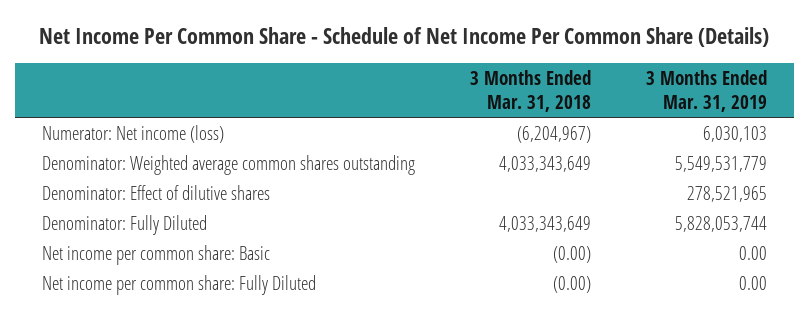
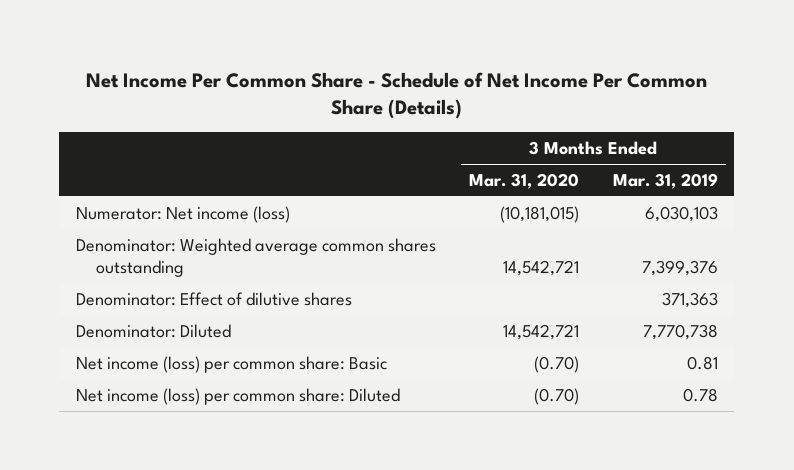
[469,69,591,112] 3 Months Ended Mar. 31, 2018 -> none
none -> [469,172,580,189] Mar. 31, 2020
[674,155,767,172] 5,549,531,779 -> [641,260,718,277] 7,399,376
[686,185,767,202] 278,521,965 -> [661,291,718,308] 371,363
[42,214,208,235] Denominator: Fully Diluted -> [75,323,231,338] Denominator: Diluted
[674,215,767,232] 5,828,053,744 -> [642,323,718,340] 7,770,738
[42,244,271,265] Net income per common share: Basic -> [75,355,387,373] Net income (loss) per common share: Basic
[738,245,767,260] 0.00 -> [686,355,718,370] 0.81
[42,274,317,295] Net income per common share: Fully Diluted -> [75,387,400,405] Net income (loss) per common share: Diluted
[738,275,767,290] 0.00 -> [682,387,718,402] 0.78

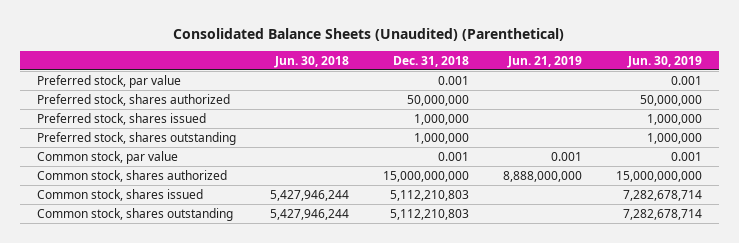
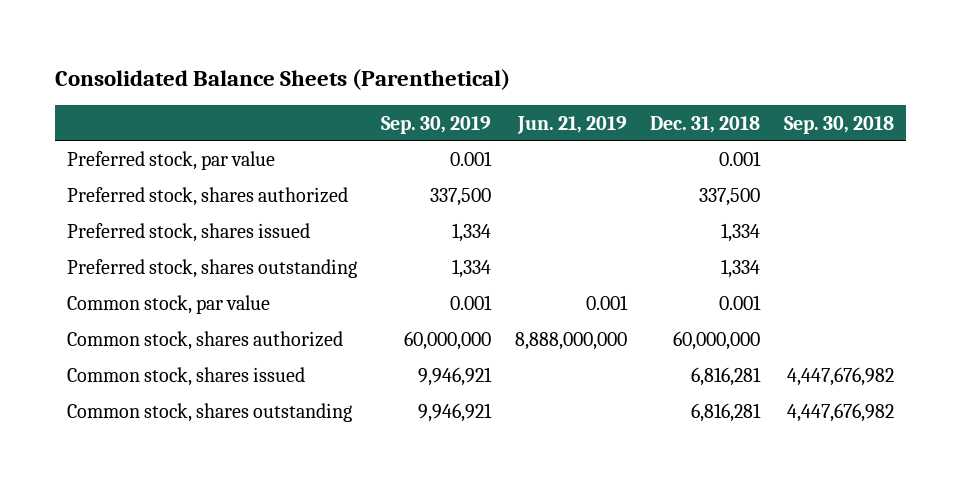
[173,27,565,41] Consolidated Balance Sheets (Unaudited) (Parenthetical) -> [55,68,511,90] Consolidated Balance Sheets (Parenthetical)
[273,55,349,68] Jun. 30, 2018 -> none
[626,55,702,68] Jun. 30, 2019 -> none
none -> [380,115,491,134] Sep. 30, 2019
none -> [783,115,894,134] Sep. 30, 2018
[406,95,469,107] 50,000,000 -> [699,188,761,207] 337,500
[413,114,469,126] 1,000,000 -> [721,223,761,243] 1,334
[413,133,469,145] 1,000,000 -> [721,259,761,279] 1,334
[382,171,469,183] 15,000,000,000 -> [673,331,761,351] 60,000,000
[389,190,469,202] 5,112,210,803 -> [691,367,762,387] 6,816,281
[389,209,469,221] 5,112,210,803 -> [691,403,762,423] 6,816,281

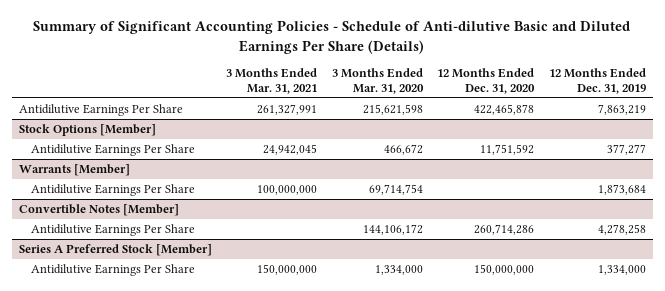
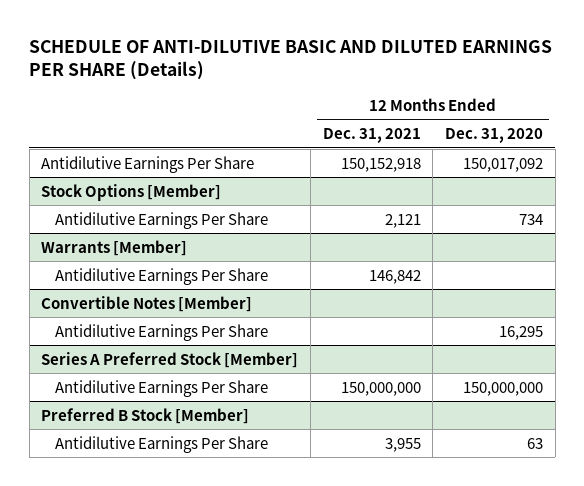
[33,20,631,54] Summary of Significant Accounting Policies - Schedule of Anti-dilutive Basic and Diluted Earnings Per Share (Details) -> [29,39,553,81] SCHEDULE OF ANTI-DILUTIVE BASIC AND DILUTED EARNINGS PER SHARE (Details)
[226,68,318,94] 3 Months Ended Mar. 31, 2021 -> none
[331,68,424,94] 3 Months Ended Mar. 31, 2020 -> none
[548,68,646,94] 12 Months Ended Dec. 31, 2019 -> none
none -> [322,128,421,144] Dec. 31, 2021
[474,104,535,116] 422,465,878 -> [462,157,543,172] 150,017,092
[480,144,535,156] 11,751,592 -> [518,213,543,225] 734
[474,224,535,236] 260,714,286 -> [498,325,543,340] 16,295
none -> [41,407,250,424] Preferred B Stock [Member]
none -> [55,435,269,453] Antidilutive Earnings Per Share

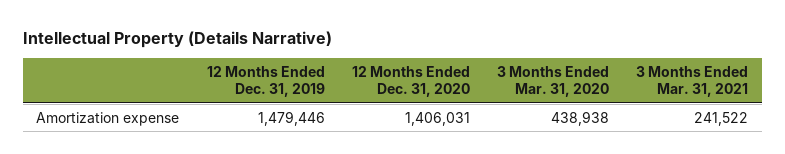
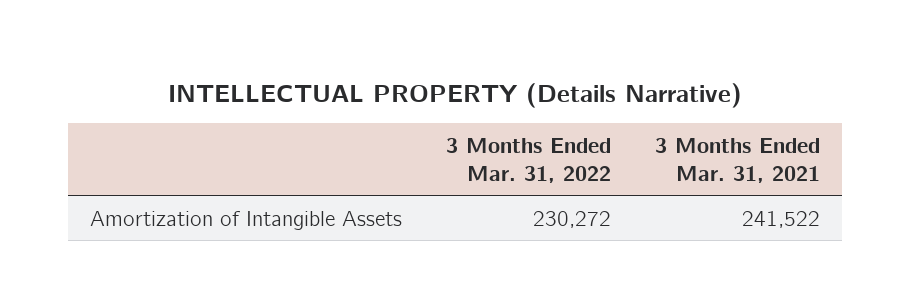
[22,31,332,49] Intellectual Property (Details Narrative) -> [168,82,743,108] INTELLECTUAL PROPERTY (Details Narrative)
[206,65,325,98] 12 Months Ended Dec. 31, 2019 -> none
[351,65,470,98] 12 Months Ended Dec. 31, 2020 -> none
[497,65,610,98] 3 Months Ended Mar. 31, 2020 -> none
none -> [446,137,612,183] 3 Months Ended Mar. 31, 2022
[36,111,180,126] Amortization expense -> [90,210,403,230] Amortization of Intangible Assets

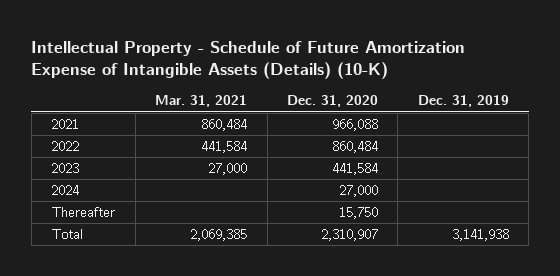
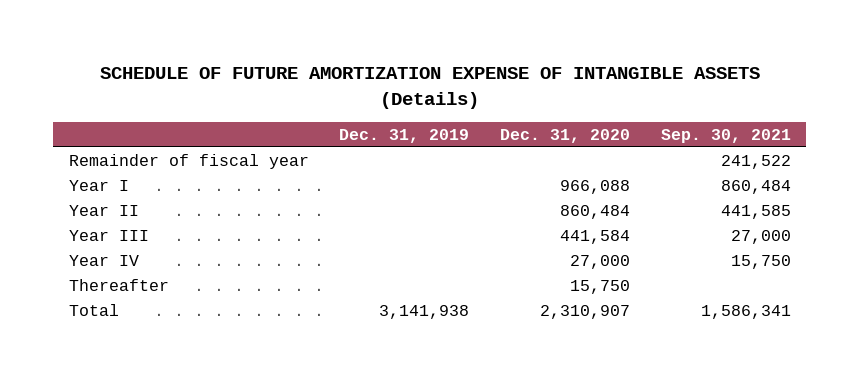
[31,41,466,80] Intellectual Property - Schedule of Future Amortization Expense of Intangible Assets (Details) (10-K) -> [99,67,760,110] SCHEDULE OF FUTURE AMORTIZATION EXPENSE OF INTANGIBLE ASSETS (Details)
[155,95,248,108] Mar. 31, 2021 -> none
none -> [660,128,791,143] Sep. 30, 2021
none -> [68,154,309,170] Remainder of fiscal year
[51,118,80,129] 2021 -> [68,180,129,192] Year I
[51,140,80,151] 2022 -> [68,205,139,217] Year II
[51,162,80,173] 2023 -> [68,230,149,242] Year III
[51,184,80,195] 2024 -> [68,255,139,267] Year IV

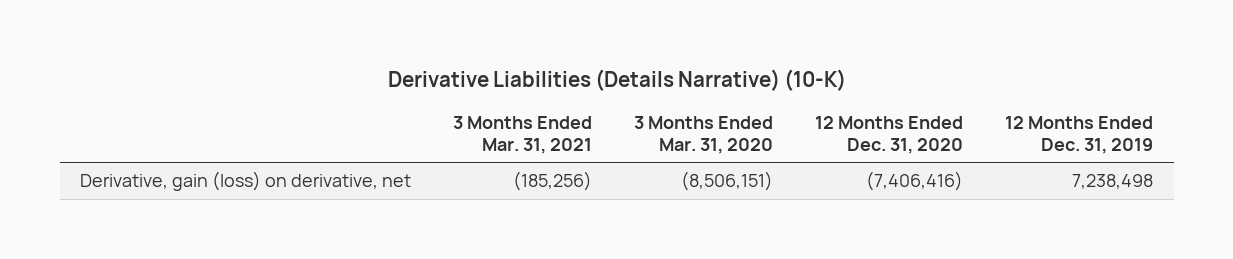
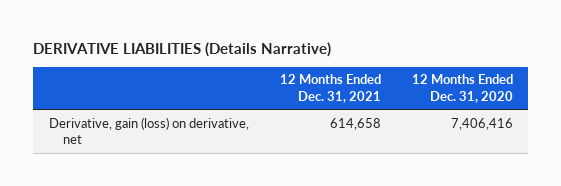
[387,69,846,92] Derivative Liabilities (Details Narrative) (10-K) -> [33,41,332,57] DERIVATIVE LIABILITIES (Details Narrative)
[453,116,593,154] 3 Months Ended Mar. 31, 2021 -> none
[634,116,774,154] 3 Months Ended Mar. 31, 2020 -> none
[1004,116,1153,154] 12 Months Ended Dec. 31, 2019 -> none
none -> [279,74,381,104] 12 Months Ended Dec. 31, 2021
[865,171,963,192] (7,406,416) -> [450,117,513,130] 7,406,416

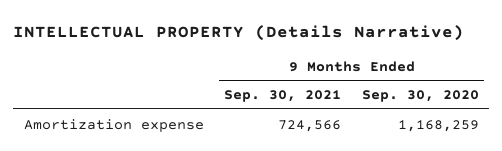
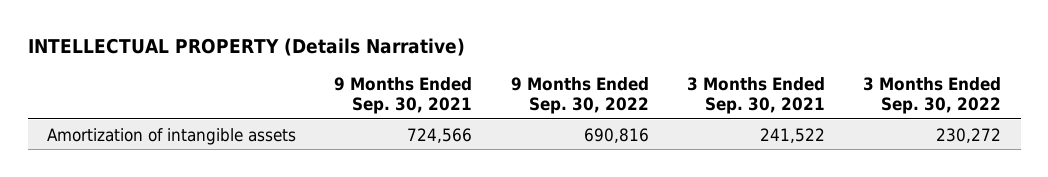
[361,90,479,103] Sep. 30, 2020 -> none
none -> [510,76,649,115] 9 Months Ended Sep. 30, 2022
none -> [686,76,825,115] 3 Months Ended Sep. 30, 2021
none -> [863,76,1002,115] 3 Months Ended Sep. 30, 2022
[23,118,204,132] Amortization expense -> [46,127,296,145] Amortization of intangible assets

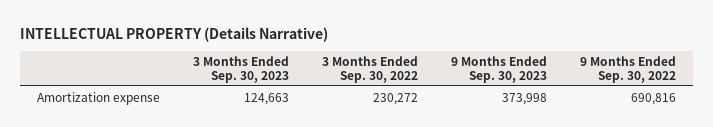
[334,76,473,115] 9 Months Ended Sep. 30, 2021 -> none
[686,76,825,115] 3 Months Ended Sep. 30, 2021 -> none
none -> [192,55,289,83] 3 Months Ended Sep. 30, 2023
none -> [451,55,548,83] 9 Months Ended Sep. 30, 2023
[46,127,296,145] Amortization of intangible assets -> [36,91,160,105] Amortization expense

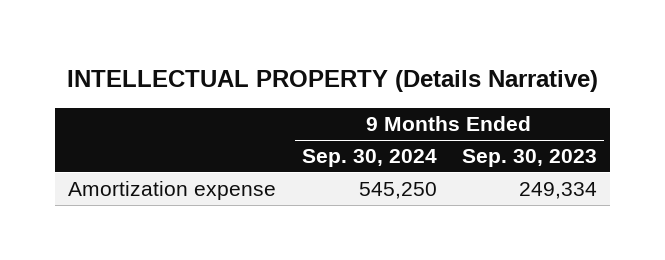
[192,55,289,83] 3 Months Ended Sep. 30, 2023 -> none
[322,55,419,83] 3 Months Ended Sep. 30, 2022 -> none
[580,55,677,83] 9 Months Ended Sep. 30, 2022 -> none
none -> [301,149,437,168] Sep. 30, 2024
[502,92,548,105] 373,998 -> [519,182,598,200] 249,334

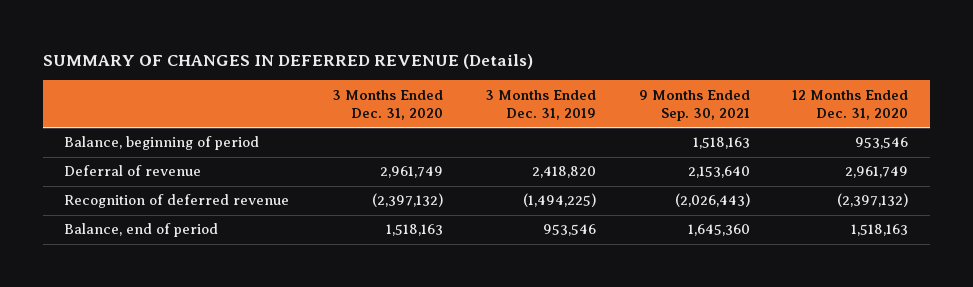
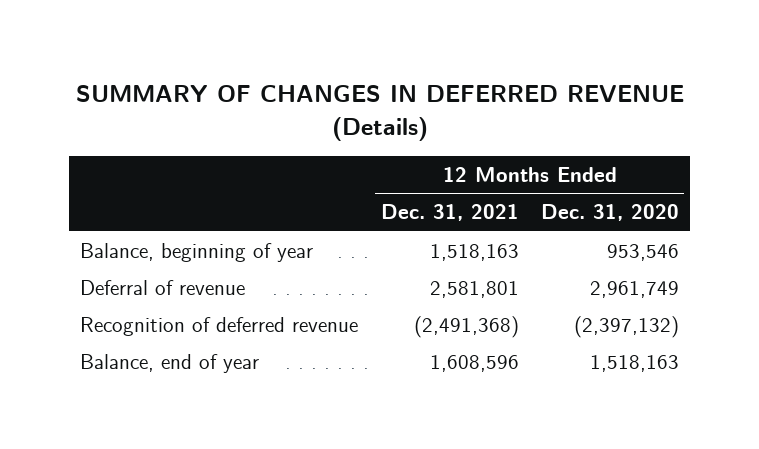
[331,89,443,121] 3 Months Ended Dec. 31, 2020 -> none
[485,89,597,121] 3 Months Ended Dec. 31, 2019 -> none
[638,89,750,122] 9 Months Ended Sep. 30, 2021 -> none
none -> [380,204,519,222] Dec. 31, 2021
[64,136,260,151] Balance, beginning of period -> [80,243,314,263] Balance, beginning of year
[64,223,219,238] Balance, end of period -> [80,354,260,374] Balance, end of year

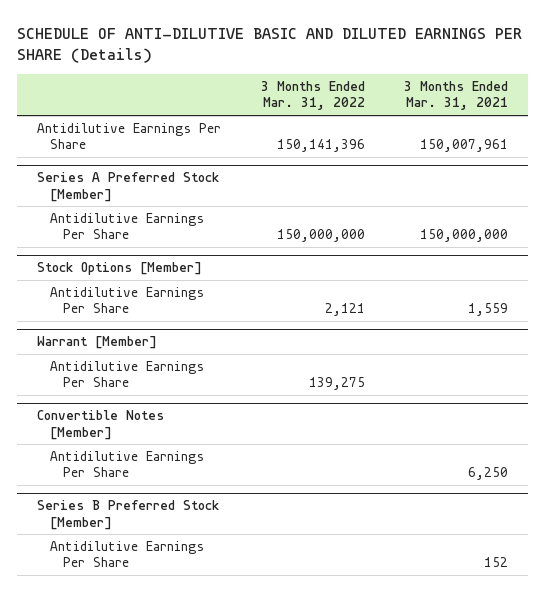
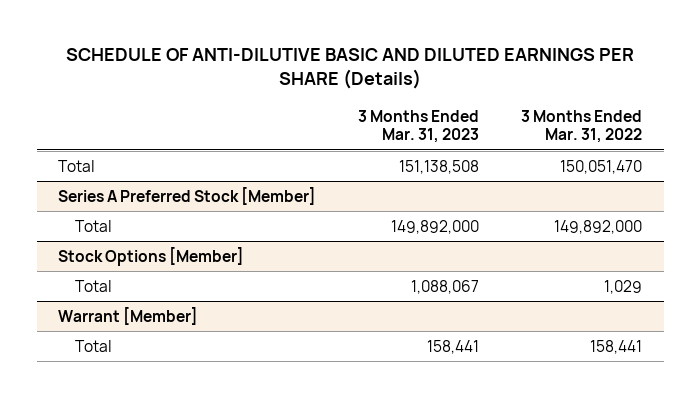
[403,81,508,111] 3 Months Ended Mar. 31, 2021 -> none
none -> [358,109,480,144] 3 Months Ended Mar. 31, 2023
[37,123,222,150] Antidilutive Earnings Per Share -> none
none -> [57,159,95,172] Total
[49,213,204,240] Antidilutive Earnings Per Share -> none
none -> [75,219,113,232] Total
[49,287,204,314] Antidilutive Earnings Per Share -> none
none -> [75,279,113,292] Total
[49,361,204,388] Antidilutive Earnings Per Share -> none
[37,410,165,440] Convertible Notes [Member] -> none
[49,451,204,478] Antidilutive Earnings Per Share -> none
[37,500,220,530] Series B Preferred Stock [Member] -> none
[49,541,204,568] Antidilutive Earnings Per Share -> none
none -> [75,339,113,352] Total

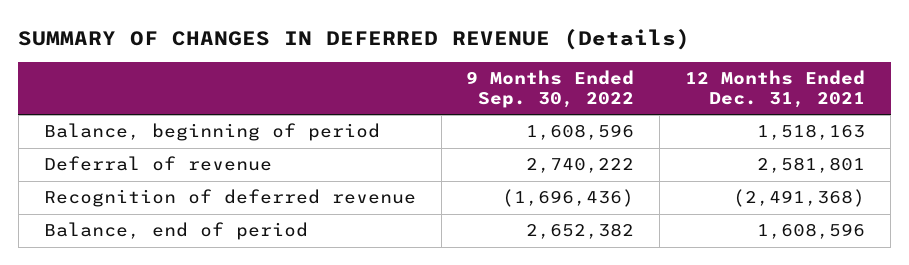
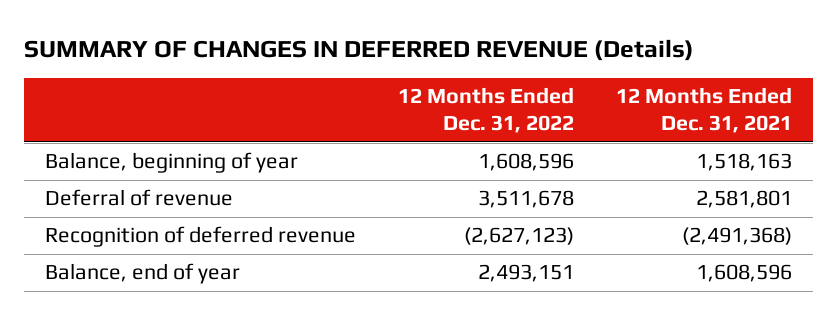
[466,70,635,108] 9 Months Ended Sep. 30, 2022 -> none
none -> [397,87,574,134] 12 Months Ended Dec. 31, 2022
[43,123,380,142] Balance, beginning of period -> [44,152,298,174] Balance, beginning of year
[43,222,308,241] Balance, end of period -> [44,263,240,285] Balance, end of year

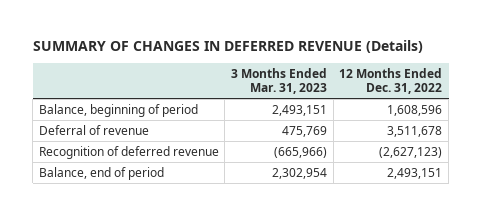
[615,87,792,134] 12 Months Ended Dec. 31, 2021 -> none
none -> [231,68,328,95] 3 Months Ended Mar. 31, 2023
[44,152,298,174] Balance, beginning of year -> [38,103,198,117] Balance, beginning of period
[44,263,240,285] Balance, end of year -> [38,166,164,180] Balance, end of period

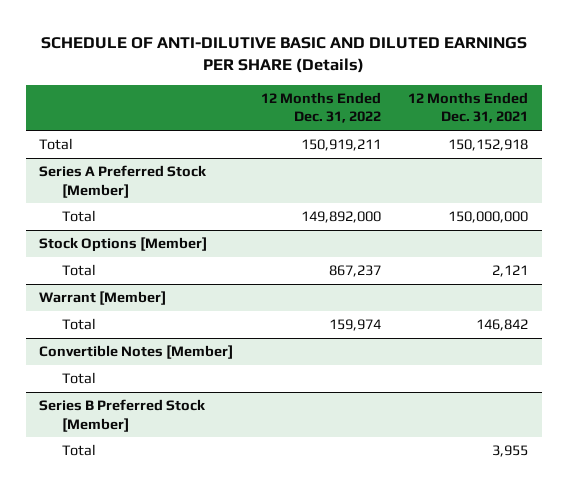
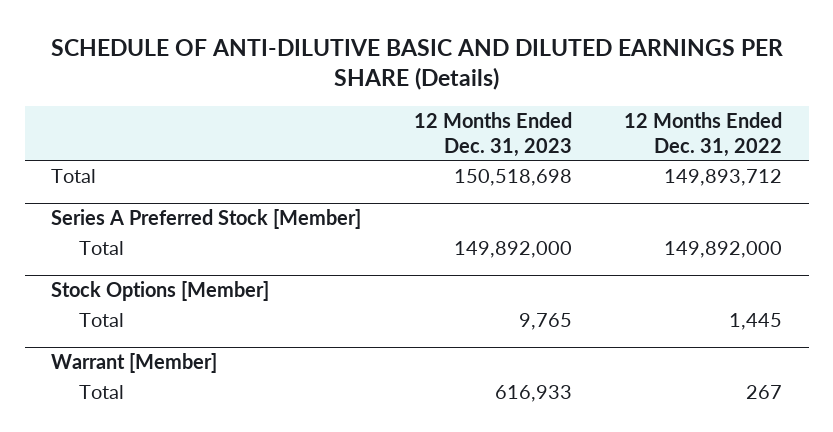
[407,91,528,124] 12 Months Ended Dec. 31, 2021 -> none
none -> [413,111,572,157] 12 Months Ended Dec. 31, 2023
[300,139,381,152] 150,919,211 -> [664,168,783,186] 149,893,712
[328,265,381,278] 867,237 -> [729,312,783,330] 1,445
[39,345,234,360] Convertible Notes [Member] -> none
[62,372,97,385] Total -> none
[39,399,207,432] Series B Preferred Stock [Member] -> none
[62,444,97,457] Total -> none
[328,319,381,332] 159,974 -> [746,384,783,399] 267

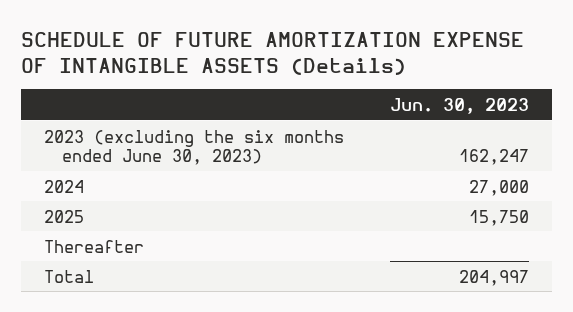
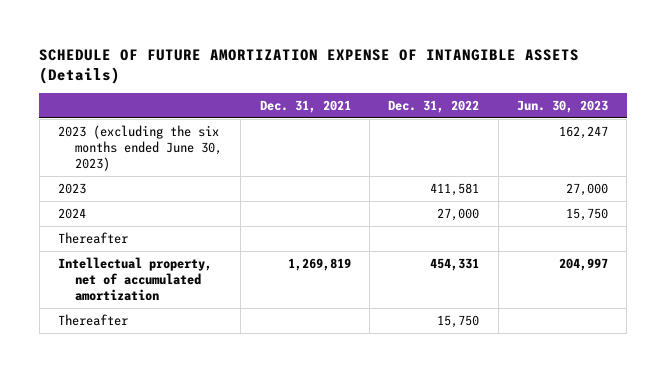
none -> [259,100,351,114] Dec. 31, 2021
none -> [388,100,480,114] Dec. 31, 2022
[43,209,84,223] 2025 -> none
none -> [58,182,87,194] 2023
[468,179,529,196] 27,000 -> [565,207,608,221] 15,750
[43,269,94,283] Total -> [58,256,213,302] Intellectual property, net of accumulated amortization
none -> [58,313,129,326] Thereafter

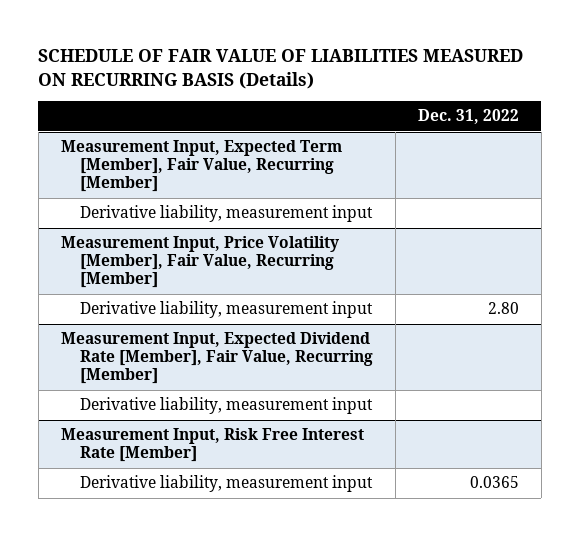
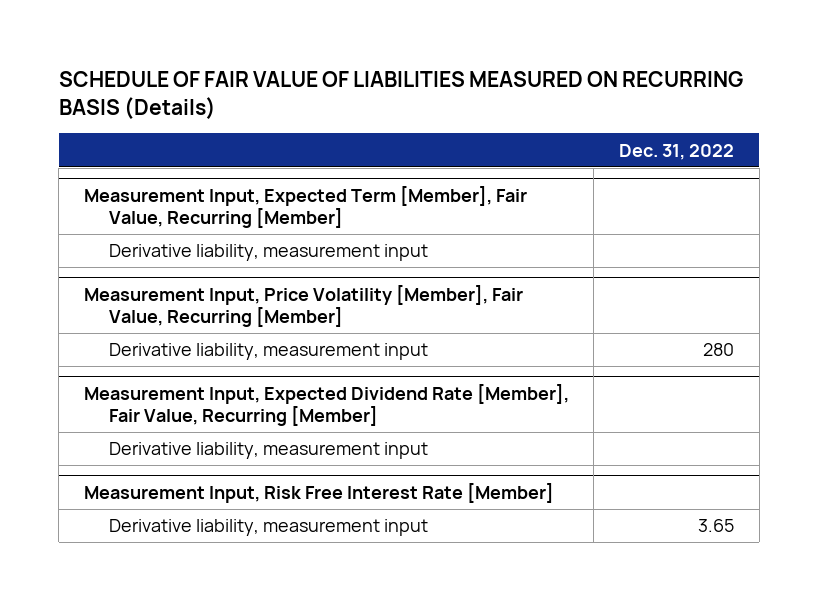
[487,302,519,315] 2.80 -> [703,343,735,357] 280
[469,476,519,489] 0.0365 -> [698,519,735,533] 3.65

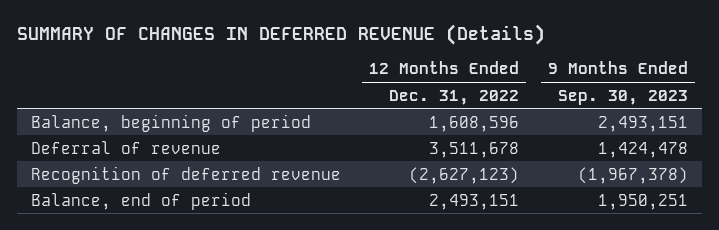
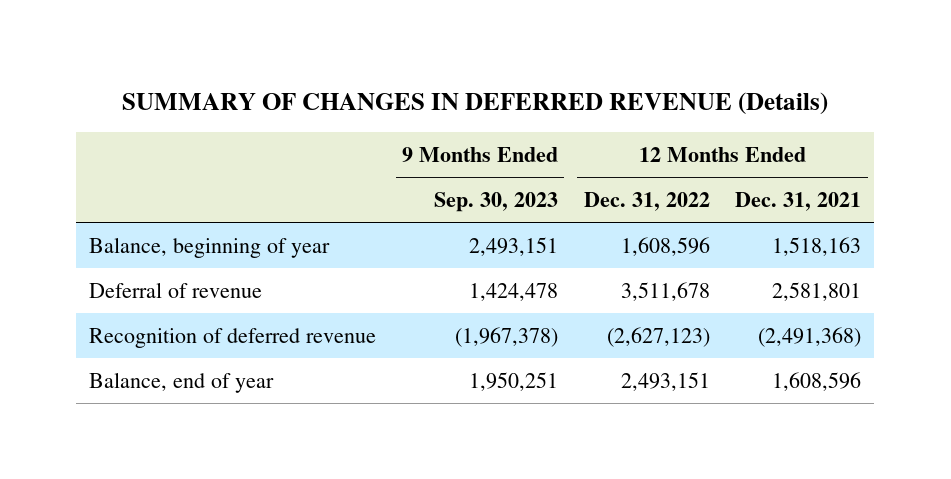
none -> [735,191,862,211] Dec. 31, 2021
[30,113,311,132] Balance, beginning of period -> [89,236,331,258] Balance, beginning of year
[30,191,251,210] Balance, end of period -> [89,371,275,393] Balance, end of year

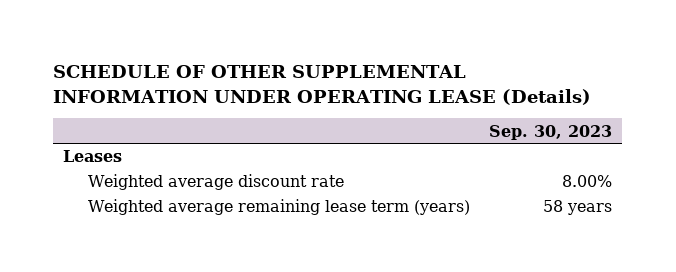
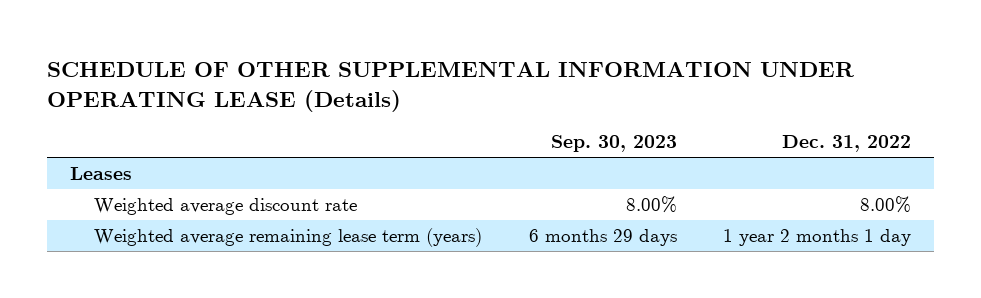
none -> [781,135,911,153] Dec. 31, 2022
[543,200,613,216] 58 years -> [528,229,677,247] 6 months 29 days

